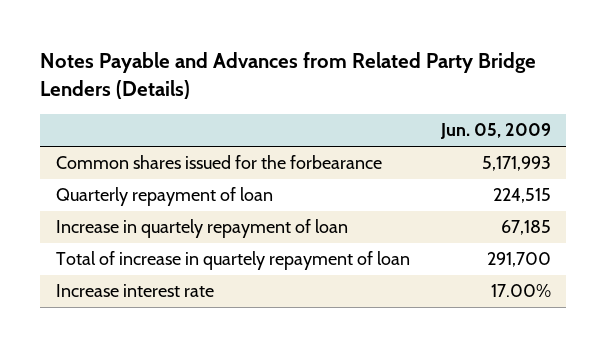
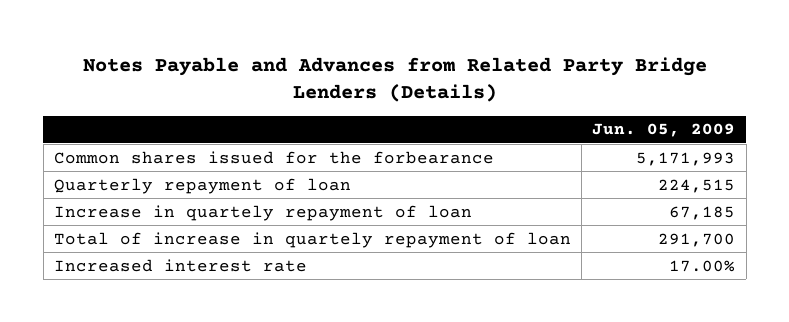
[55,284,214,298] Increase interest rate -> [53,258,307,272] Increased interest rate

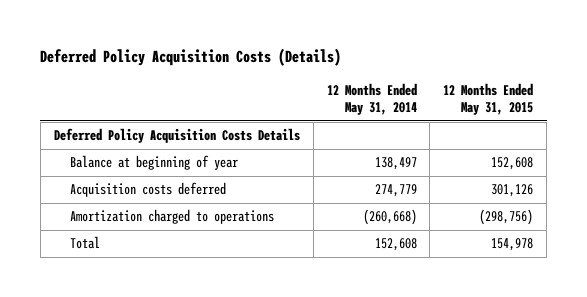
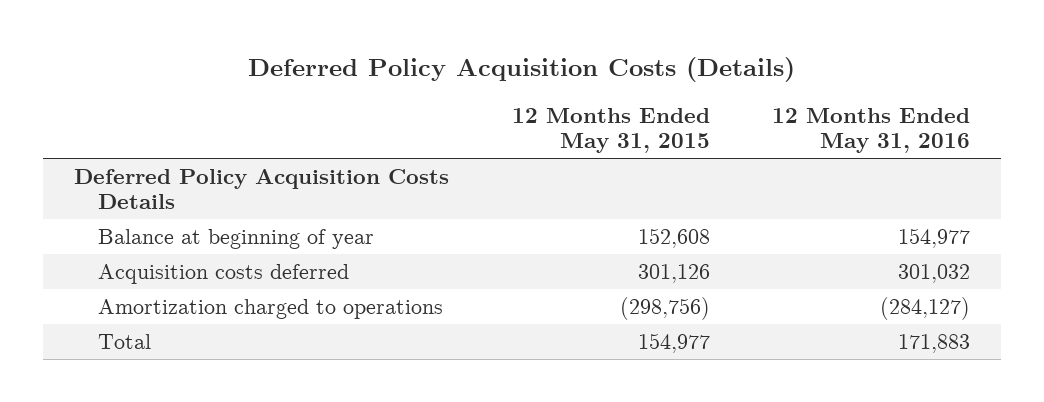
[326,82,417,115] 12 Months Ended May 31, 2014 -> none
none -> [771,107,970,153] 12 Months Ended May 31, 2016
[491,238,534,252] 154,978 -> [637,333,710,354] 154,977

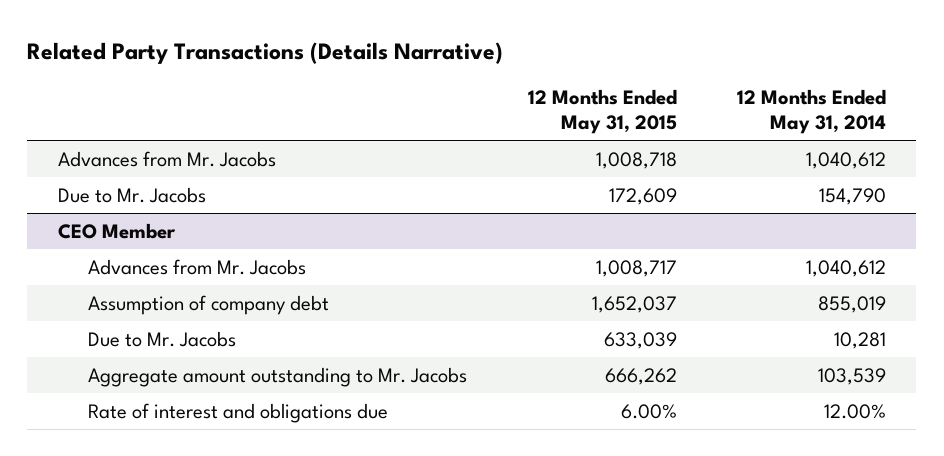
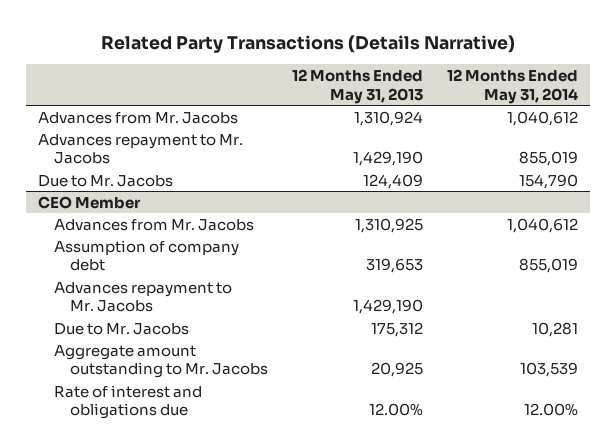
[527,88,677,135] 12 Months Ended May 31, 2015 -> none
none -> [291,69,423,104] 12 Months Ended May 31, 2013
none -> [37,133,243,165] Advances repayment to Mr. Jacobs
none -> [53,281,232,313] Advances repayment to Mr. Jacobs

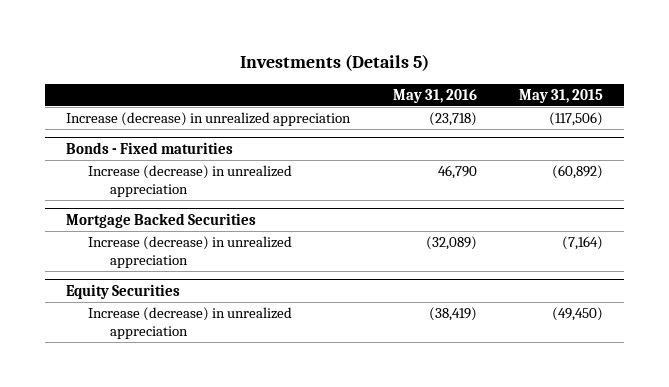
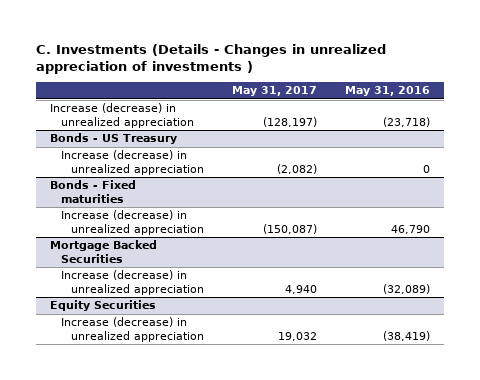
[239,54,429,72] Investments (Details 5) -> [36,43,387,74] C. Investments (Details - Changes in unrealized appreciation of investments )
[519,88,604,103] May 31, 2015 -> none
none -> [231,86,317,97] May 31, 2017
none -> [50,133,178,145] Bonds - US Treasury
none -> [60,150,204,175] Increase (decrease) in unrealized appreciation

